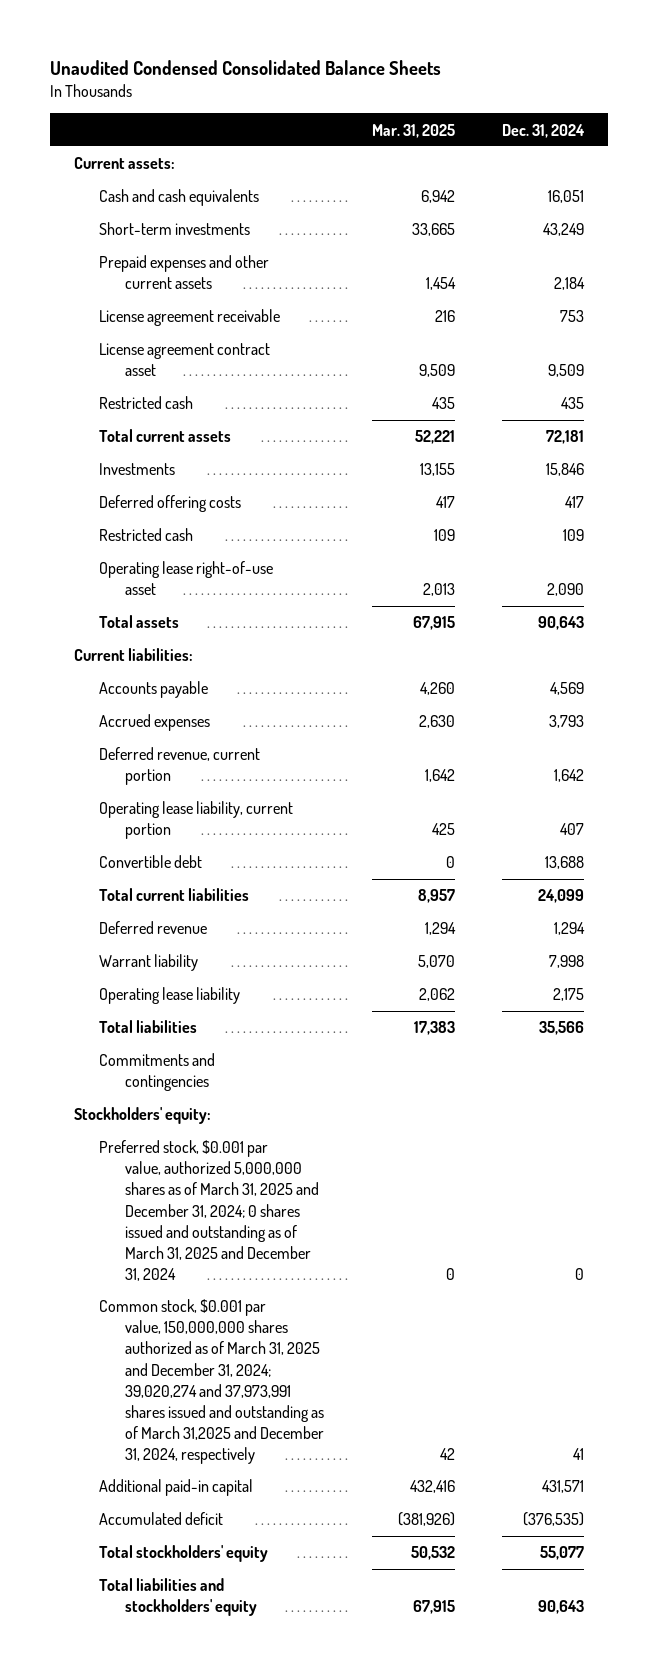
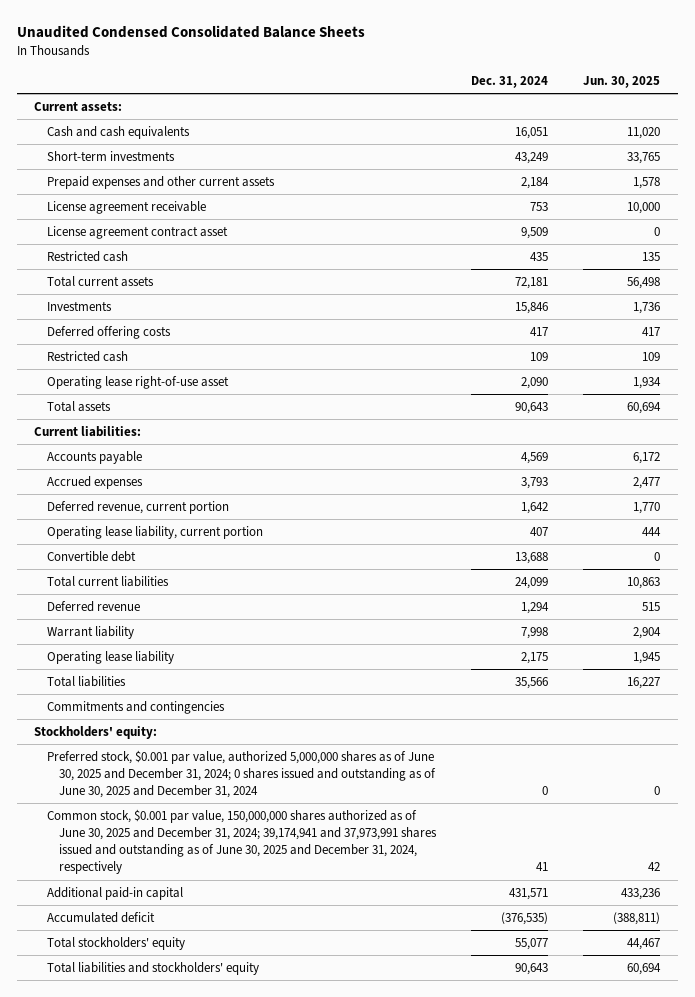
[371,123,455,138] Mar. 31, 2025 -> none
none -> [583,76,661,89] Jun. 30, 2025
[99,1140,320,1281] Preferred stock, $0.001 par value, authorized 5,000,000 shares as of March 31, 2025 and December 31, 2024; 0 shares issued and outstanding as of March 31, 2025 and December 31, 2024 -> [46,750,437,799] Preferred stock, $0.001 par value, authorized 5,000,000 shares as of June 30, 2025 and December 31, 2024; 0 shares issued and outstanding as of June 30, 2025 and December 31, 2024
[99,1299,325,1464] Common stock, $0.001 par value, 150,000,000 shares authorized as of March 31, 2025 and December 31, 2024; 39,020,274 and 37,973,991 shares issued and outstanding as of March 31,2025 and December 31, 2024, respectively -> [46,809,438,875] Common stock, $0.001 par value, 150,000,000 shares authorized as of June 30, 2025 and December 31, 2024; 39,174,941 and 37,973,991 shares issued and outstanding as of June 30, 2025 and December 31, 2024, respectively

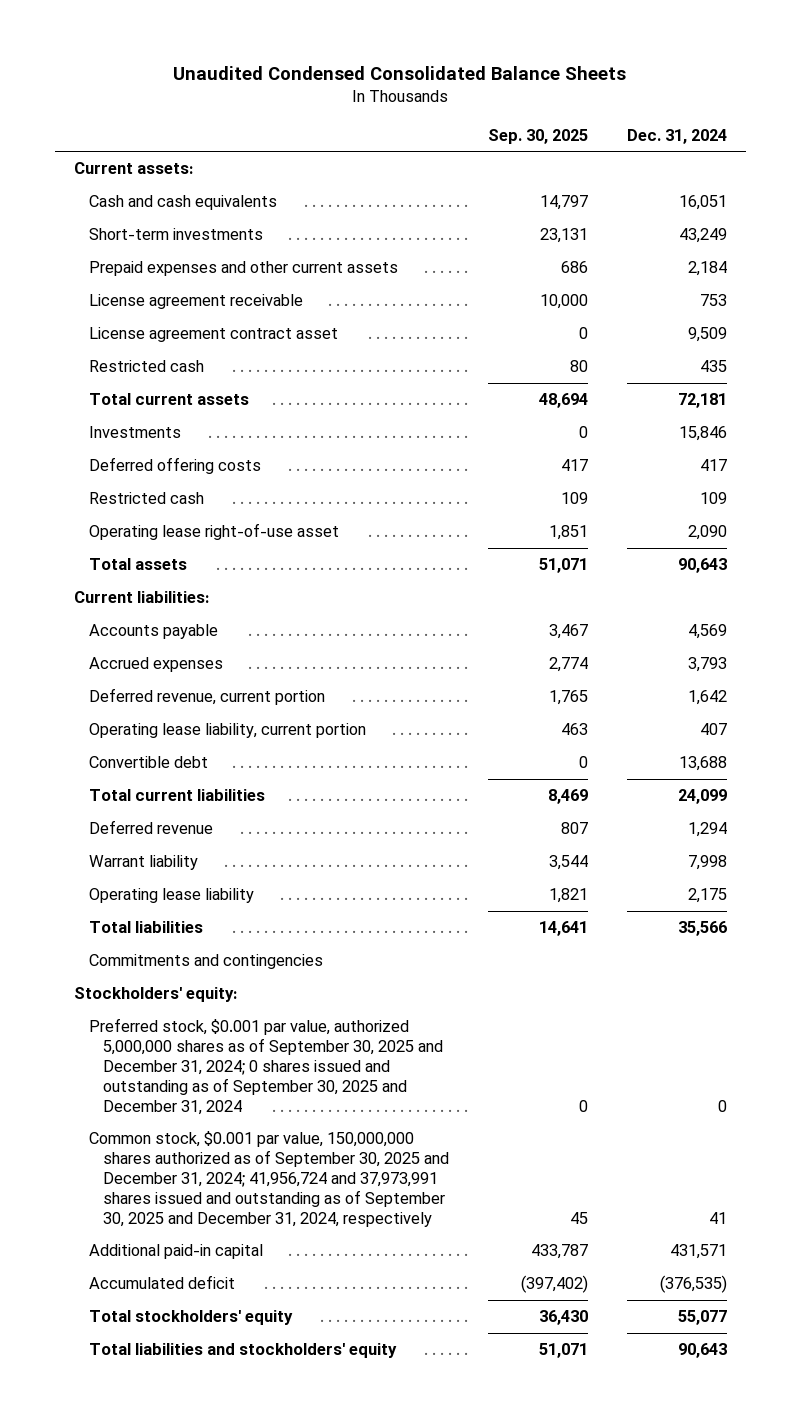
[583,76,661,89] Jun. 30, 2025 -> none
none -> [487,128,588,144] Sep. 30, 2025
[46,750,437,799] Preferred stock, $0.001 par value, authorized 5,000,000 shares as of June 30, 2025 and December 31, 2024; 0 shares issued and outstanding as of June 30, 2025 and December 31, 2024 -> [88,1018,443,1115] Preferred stock, $0.001 par value, authorized 5,000,000 shares as of September 30, 2025 and December 31, 2024; 0 shares issued and outstanding as of September 30, 2025 and December 31, 2024
[46,809,438,875] Common stock, $0.001 par value, 150,000,000 shares authorized as of June 30, 2025 and December 31, 2024; 39,174,941 and 37,973,991 shares issued and outstanding as of June 30, 2025 and December 31, 2024, respectively -> [88,1131,449,1227] Common stock, $0.001 par value, 150,000,000 shares authorized as of September 30, 2025 and December 31, 2024; 41,956,724 and 37,973,991 shares issued and outstanding as of September 30, 2025 and December 31, 2024, respectively

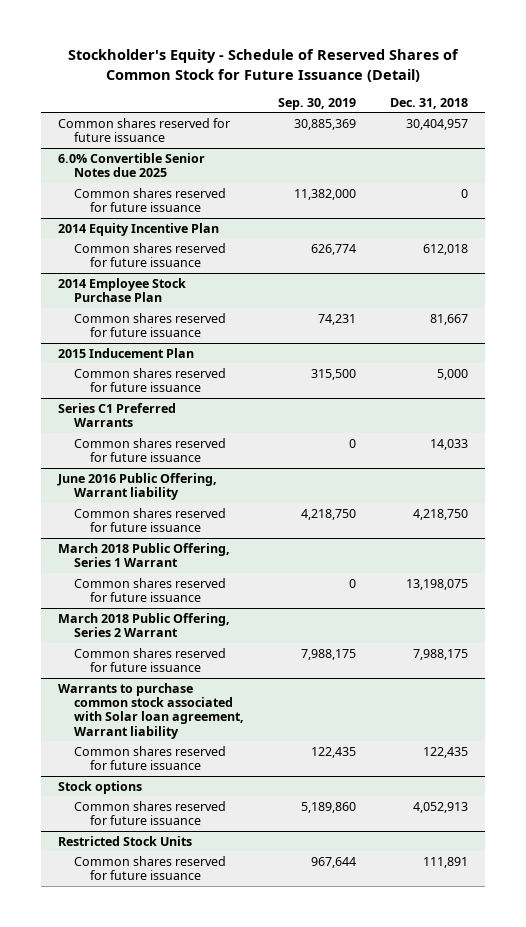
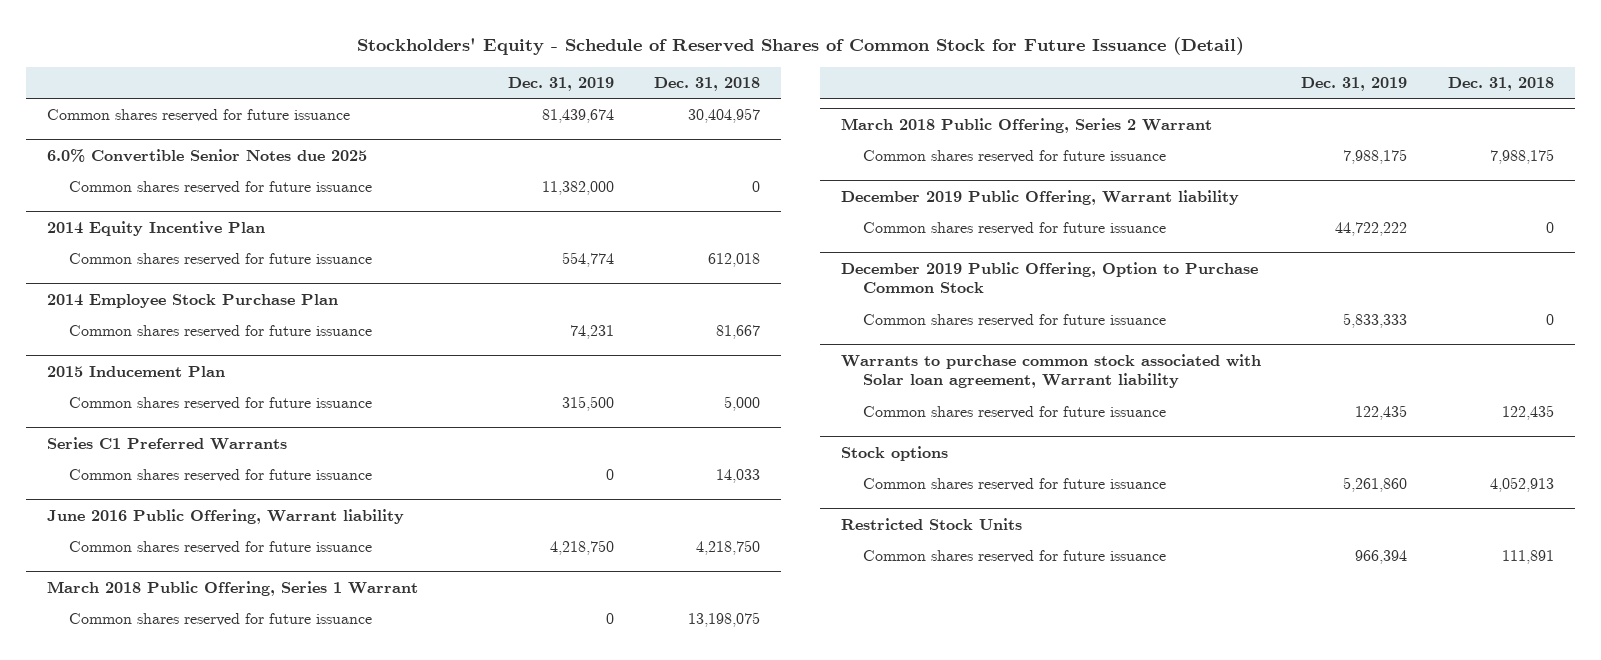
[68,49,460,82] Stockholder's Equity - Schedule of Reserved Shares of Common Stock for Future Issuance (Detail) -> [356,37,1244,56] Stockholders' Equity - Schedule of Reserved Shares of Common Stock for Future Issuance (Detail)
[278,97,357,110] Sep. 30, 2019 -> none
none -> [507,76,614,91] Dec. 31, 2019
none -> [840,189,1239,205] December 2019 Public Offering, Warrant liability
none -> [863,222,1167,236] Common shares reserved for future issuance
none -> [840,261,1258,294] December 2019 Public Offering, Option to Purchase Common Stock
none -> [863,314,1167,328] Common shares reserved for future issuance

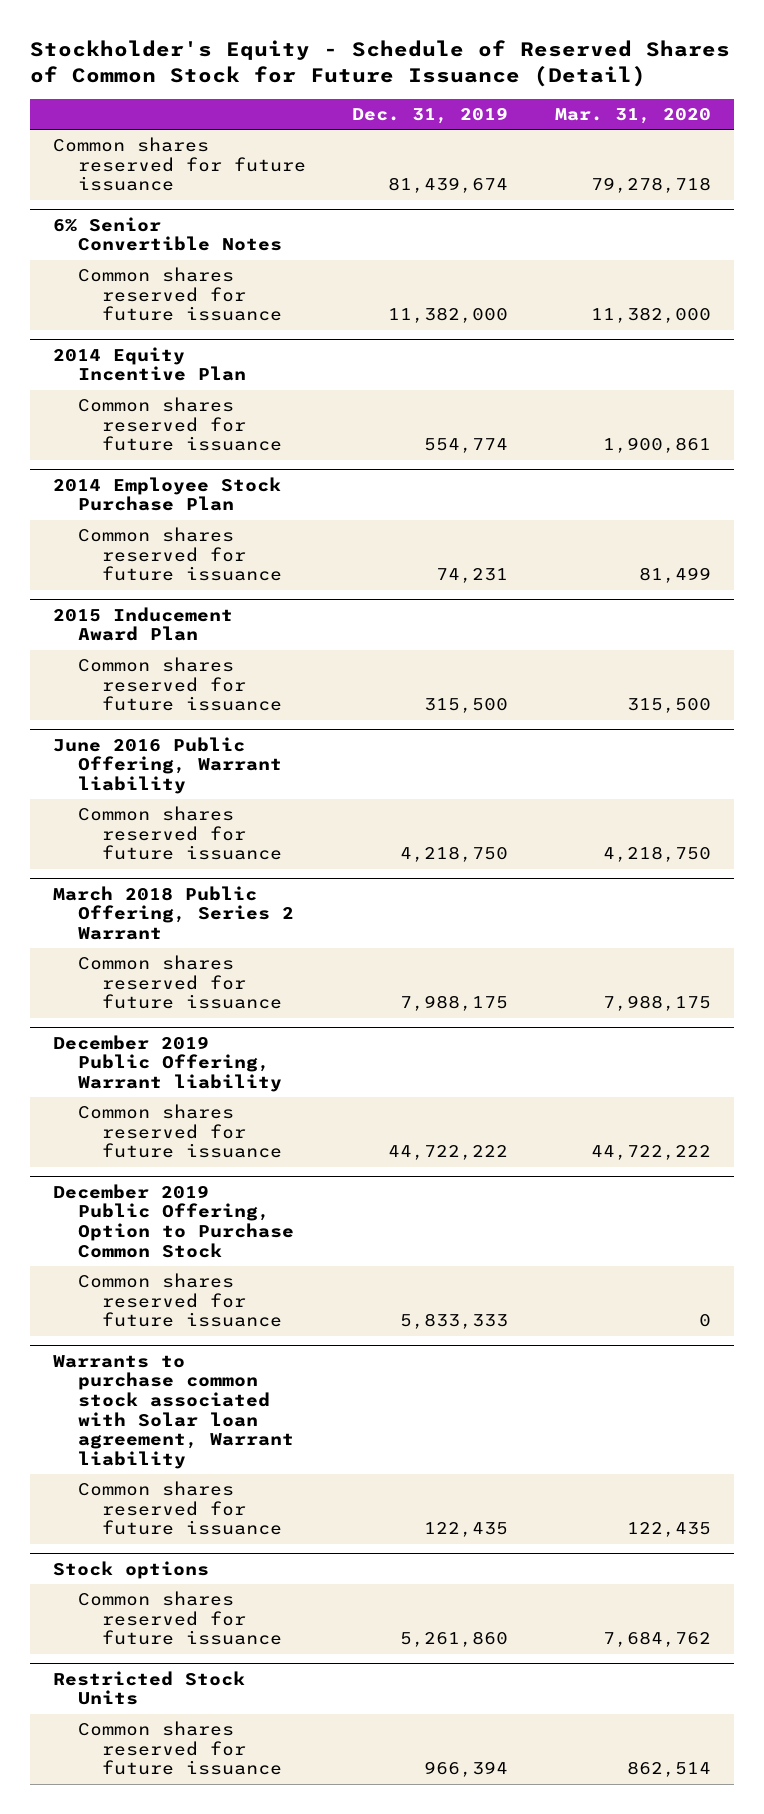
[356,37,1244,56] Stockholders' Equity - Schedule of Reserved Shares of Common Stock for Future Issuance (Detail) -> [30,40,731,88] Stockholder's Equity - Schedule of Reserved Shares of Common Stock for Future Issuance (Detail)
[654,76,761,91] Dec. 31, 2018 -> none
none -> [554,107,711,124] Mar. 31, 2020
[46,148,367,162] 6.0% Convertible Senior Notes due 2025 -> [53,216,282,252] 6% Senior Convertible Notes
[46,365,225,377] 2015 Inducement Plan -> [53,606,234,642] 2015 Inducement Award Plan
[46,436,287,450] Series C1 Preferred Warrants -> none
[69,469,373,483] Common shares reserved for future issuance -> none
[46,580,418,596] March 2018 Public Offering, Series 1 Warrant -> none
[69,613,373,627] Common shares reserved for future issuance -> none

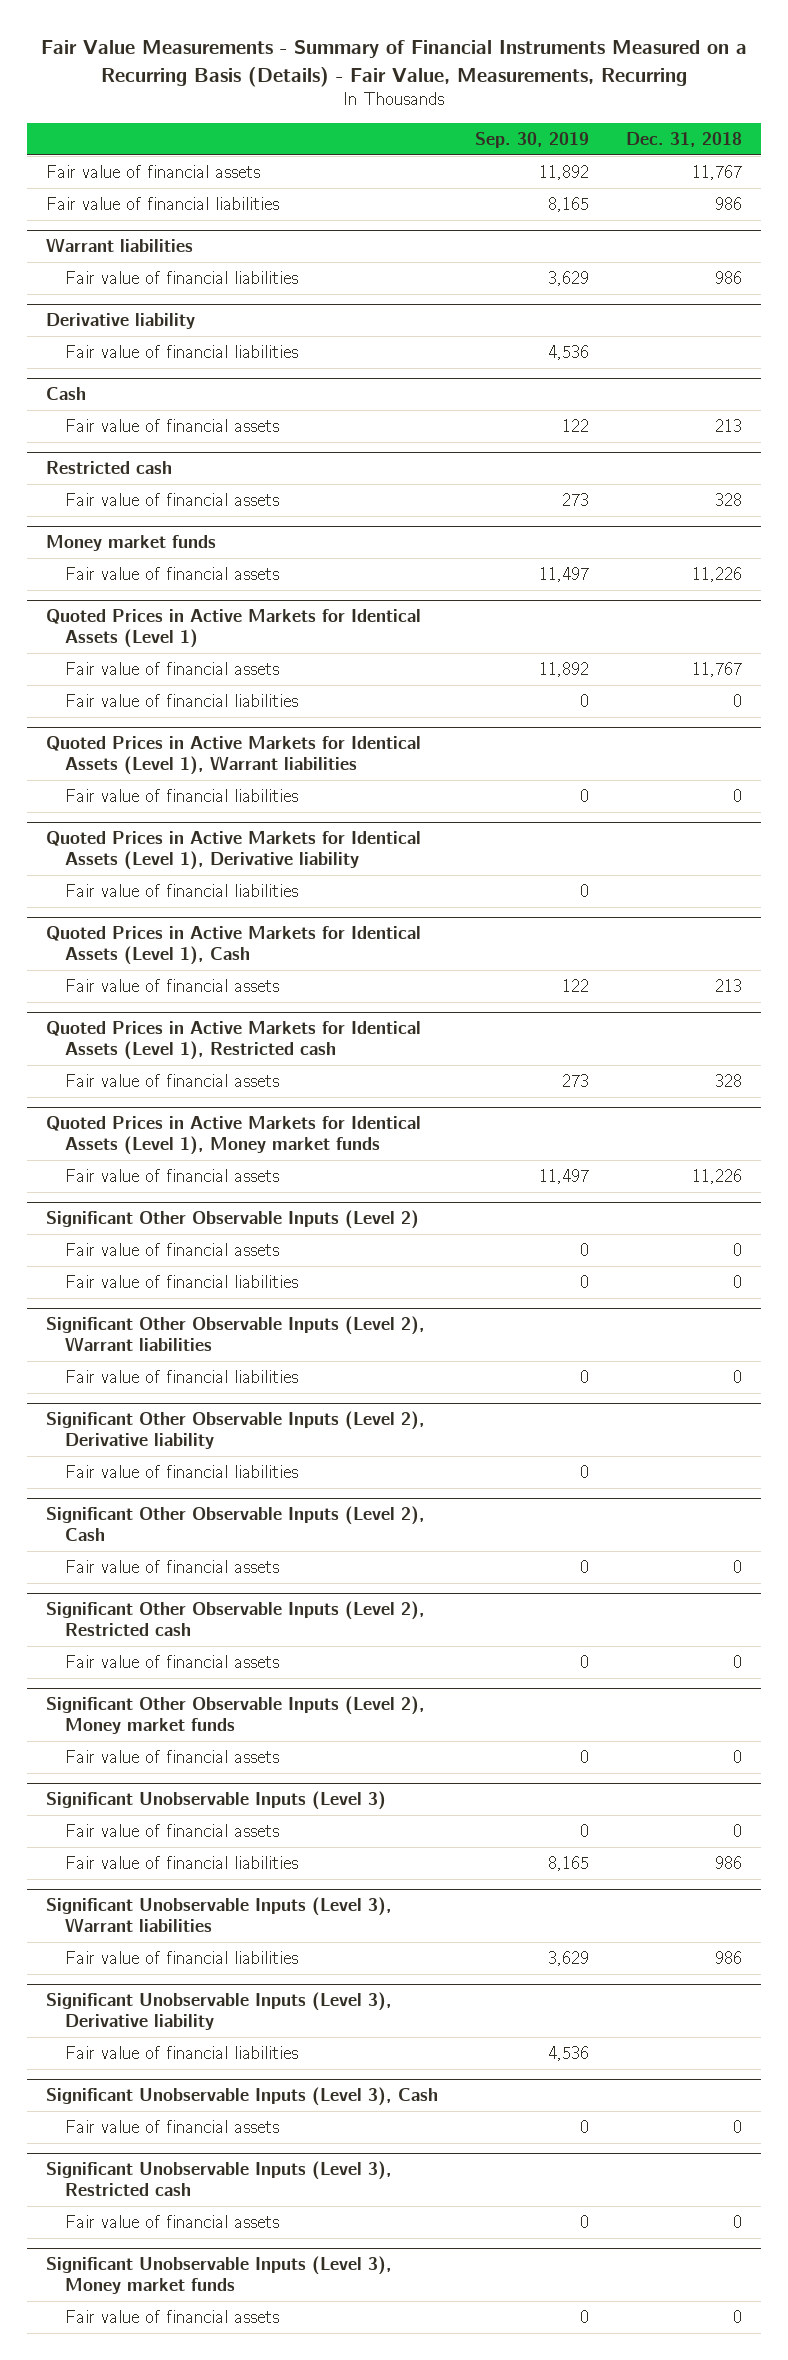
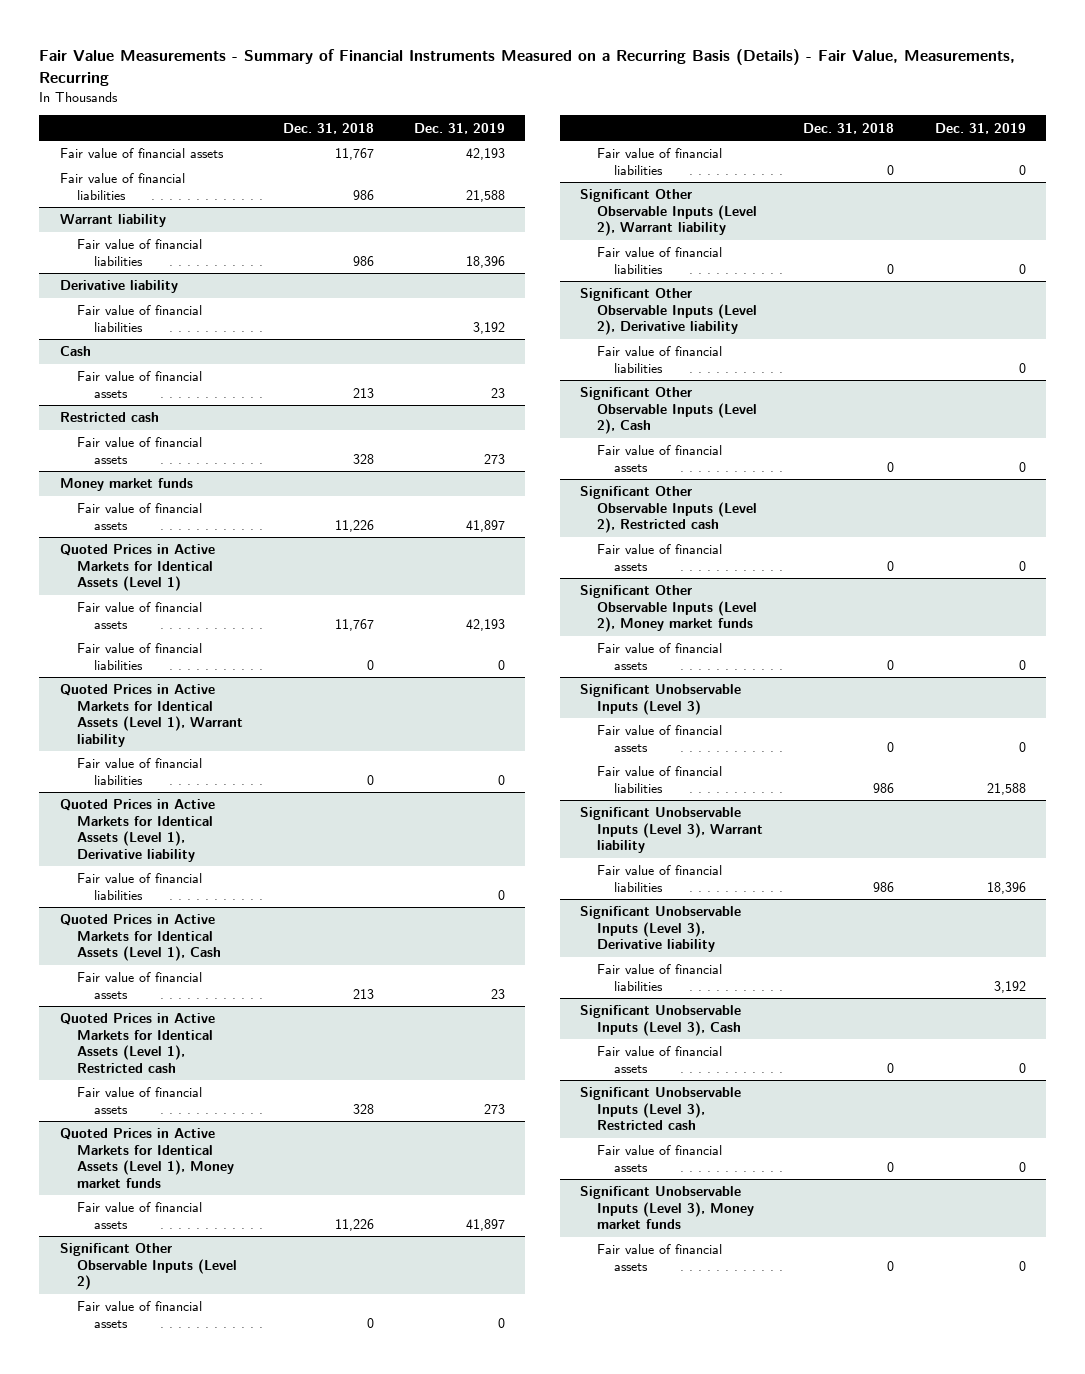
[474,131,589,148] Sep. 30, 2019 -> none
none -> [414,122,506,134] Dec. 31, 2019
[45,237,193,253] Warrant liabilities -> [59,214,166,228] Warrant liability
[45,736,421,775] Quoted Prices in Active Markets for Identical Assets (Level 1), Warrant liabilities -> [59,684,243,747] Quoted Prices in Active Markets for Identical Assets (Level 1), Warrant liability
[45,1316,425,1351] Significant Other Observable Inputs (Level 2), Warrant liabilities -> [580,189,758,237] Significant Other Observable Inputs (Level 2), Warrant liability
[45,1897,392,1932] Significant Unobservable Inputs (Level 3), Warrant liabilities -> [580,807,764,854] Significant Unobservable Inputs (Level 3), Warrant liability

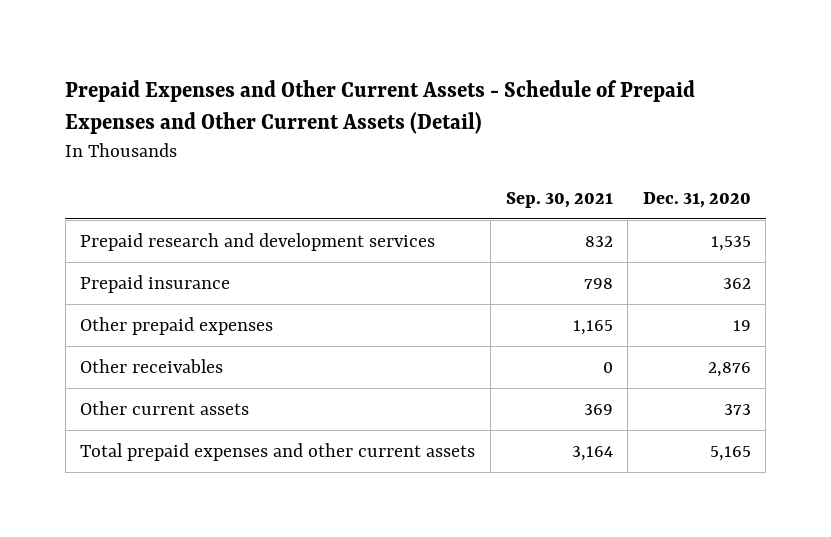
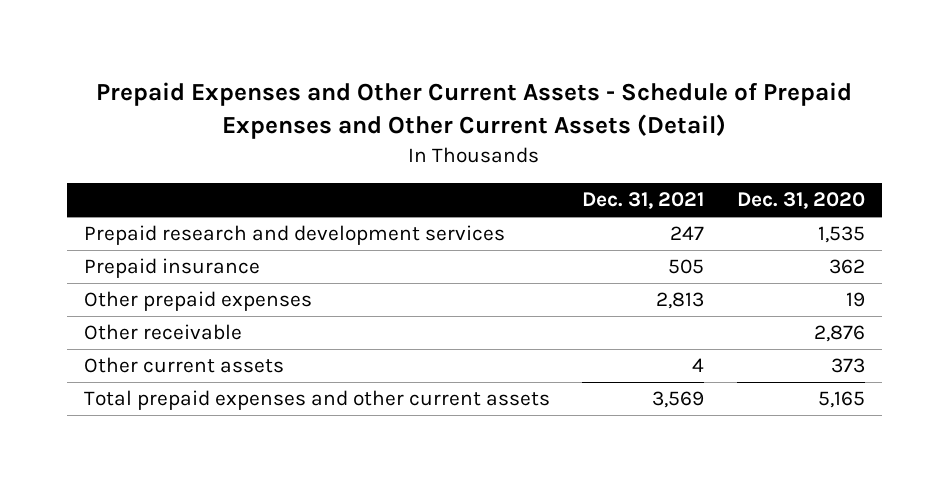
[505,191,613,208] Sep. 30, 2021 -> none
none -> [582,192,705,210] Dec. 31, 2021
[80,358,224,373] Other receivables -> [83,324,242,341] Other receivable

